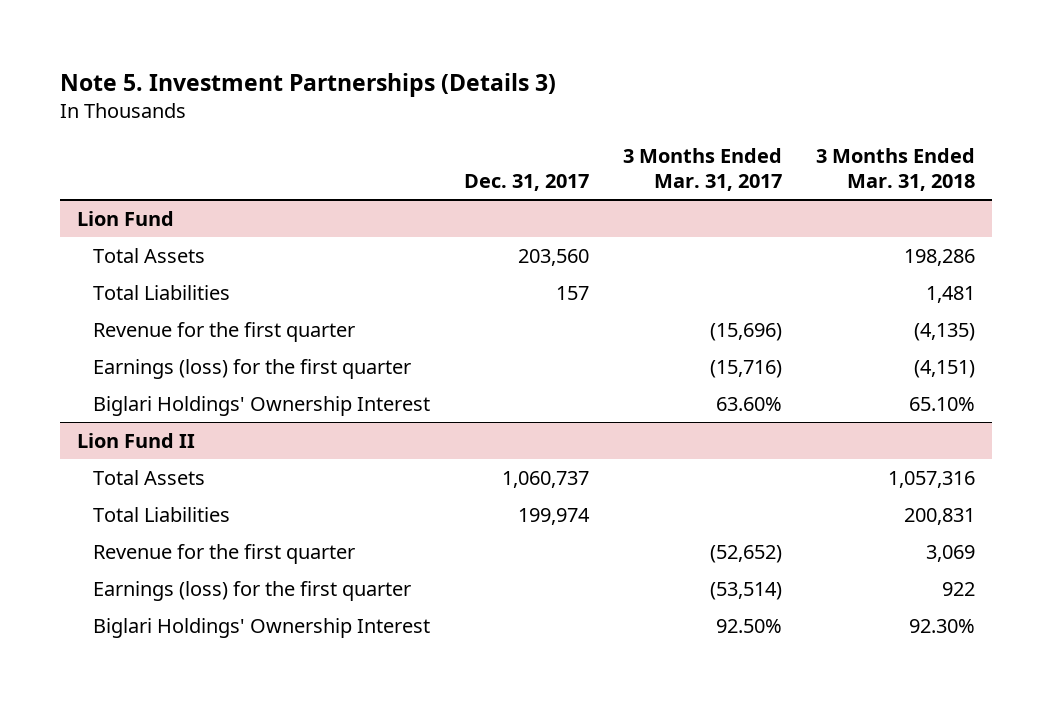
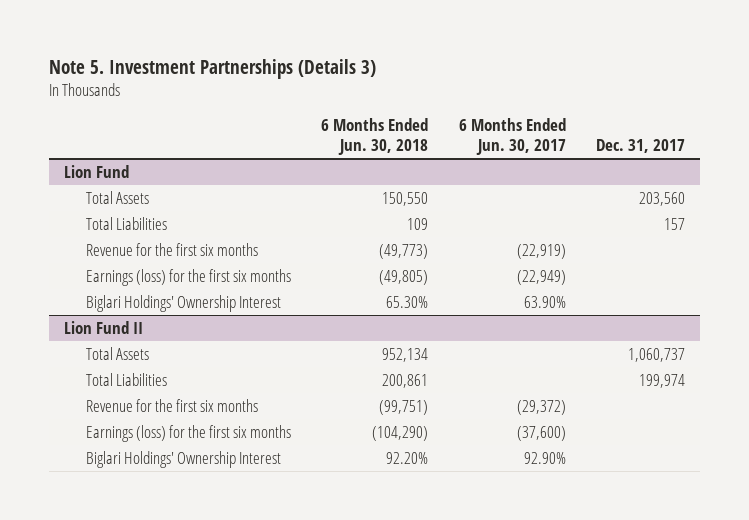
[623,148,783,191] 3 Months Ended Mar. 31, 2017 -> none
[815,148,975,191] 3 Months Ended Mar. 31, 2018 -> none
none -> [321,118,429,156] 6 Months Ended Jun. 30, 2018
none -> [458,118,566,156] 6 Months Ended Jun. 30, 2017
[93,321,356,342] Revenue for the first quarter -> [85,242,258,256] Revenue for the first six months
[93,358,412,379] Earnings (loss) for the first quarter -> [85,268,291,286] Earnings (loss) for the first six months
[93,543,356,564] Revenue for the first quarter -> [85,398,258,412] Revenue for the first six months
[93,580,412,601] Earnings (loss) for the first quarter -> [85,424,291,442] Earnings (loss) for the first six months

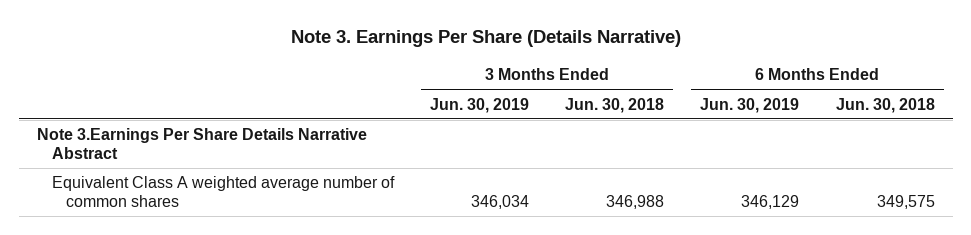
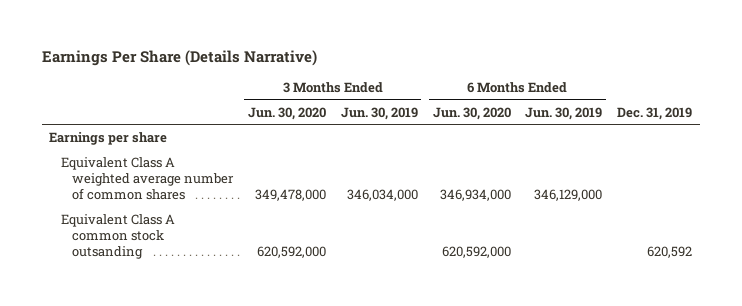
[290,30,681,48] Note 3. Earnings Per Share (Details Narrative) -> [41,50,317,67] Earnings Per Share (Details Narrative)
[565,97,665,113] Jun. 30, 2018 -> none
[835,97,935,113] Jun. 30, 2018 -> none
none -> [247,106,326,120] Jun. 30, 2020
none -> [432,106,511,120] Jun. 30, 2020
none -> [617,106,693,120] Dec. 31, 2019
[36,128,367,159] Note 3.Earnings Per Share Details Narrative Abstract -> none
none -> [49,131,168,145] Earnings per share
[470,194,529,209] 346,034 -> [346,189,418,202] 346,034,000
[741,194,800,209] 346,129 -> [534,189,603,202] 346,129,000
none -> [60,213,175,260] Equivalent Class A common stock outsanding

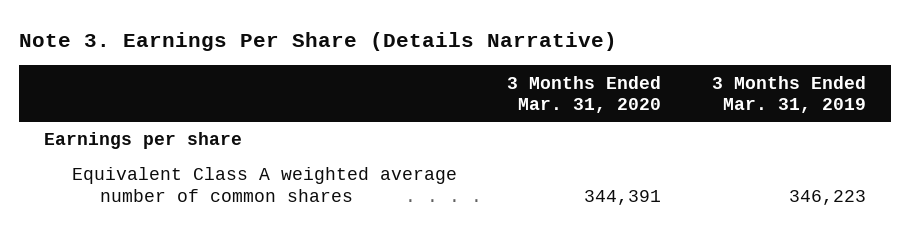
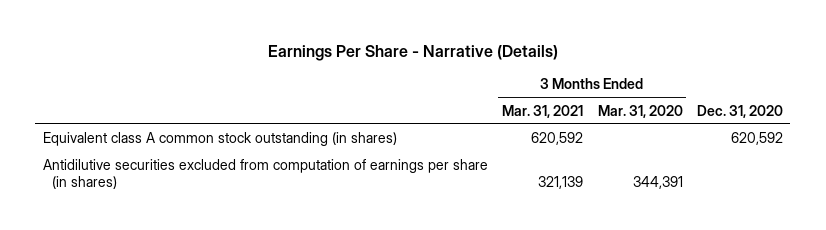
[19,32,618,52] Note 3. Earnings Per Share (Details Narrative) -> [267,44,558,61] Earnings Per Share - Narrative (Details)
[711,75,866,114] 3 Months Ended Mar. 31, 2019 -> none
none -> [502,104,584,118] Mar. 31, 2021
none -> [697,104,784,118] Dec. 31, 2020
[44,132,243,150] Earnings per share -> none
none -> [42,132,397,147] Equivalent class A common stock outstanding (in shares)
[72,167,458,202] Equivalent Class A weighted average number of common shares -> [42,159,488,189] Antidilutive securities excluded from computation of earnings per share (in shares)

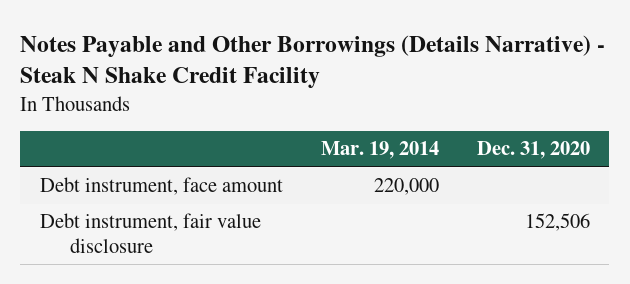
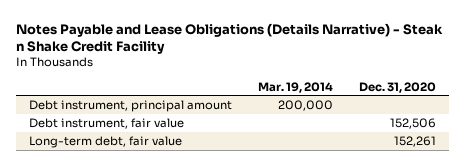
[20,34,606,89] Notes Payable and Other Borrowings (Details Narrative) - Steak N Shake Credit Facility -> [16,22,444,55] Notes Payable and Lease Obligations (Details Narrative) - Steak n Shake Credit Facility
[39,177,283,196] Debt instrument, face amount -> [29,99,233,112] Debt instrument, principal amount
[373,178,439,196] 220,000 -> [278,99,334,111] 200,000
[39,213,261,254] Debt instrument, fair value disclosure -> [29,117,185,129] Debt instrument, fair value
none -> [29,135,183,148] Long-term debt, fair value

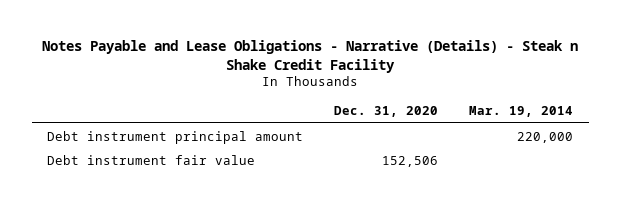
[16,22,444,55] Notes Payable and Lease Obligations (Details Narrative) - Steak n Shake Credit Facility -> [42,39,579,73] Notes Payable and Lease Obligations - Narrative (Details) - Steak n Shake Credit Facility
[29,135,183,148] Long-term debt, fair value -> none
[29,99,233,112] Debt instrument, principal amount -> [47,130,304,144] Debt instrument principal amount
[278,99,334,111] 200,000 -> [517,131,574,143] 220,000
[29,117,185,129] Debt instrument, fair value -> [47,154,256,165] Debt instrument fair value

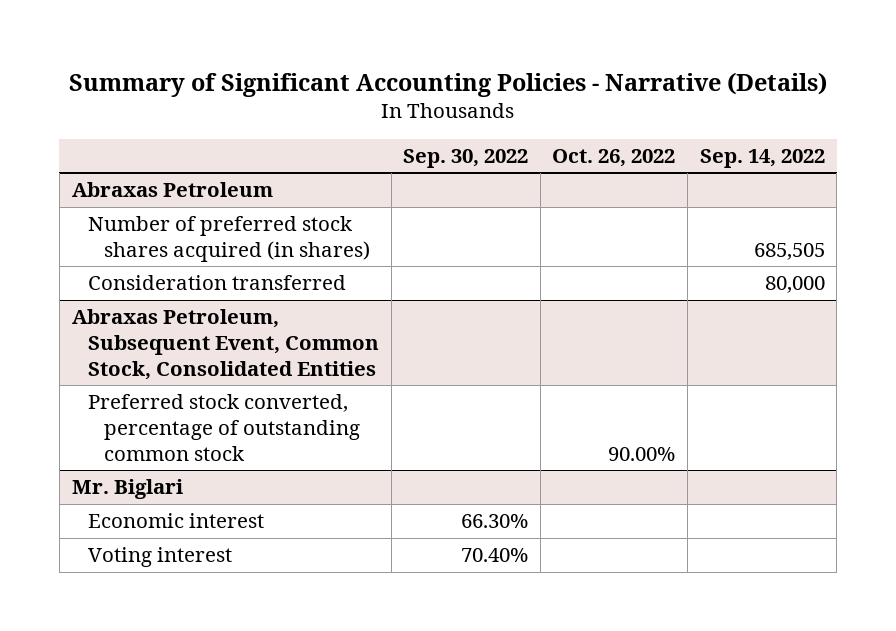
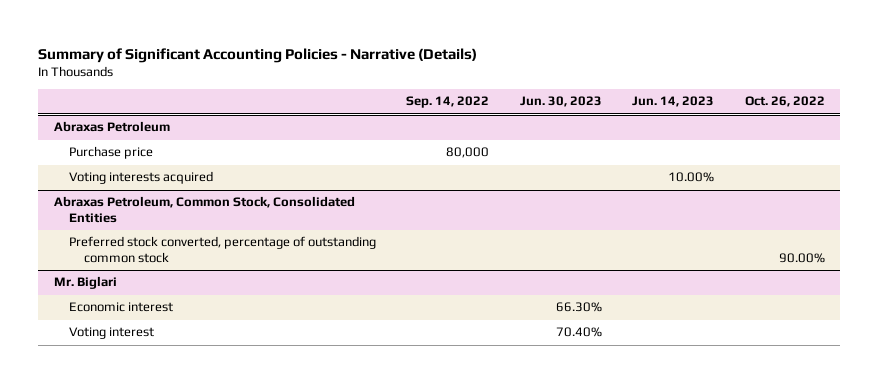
[403,148,529,168] Sep. 30, 2022 -> none
none -> [519,96,602,108] Jun. 30, 2023
none -> [632,96,715,108] Jun. 14, 2023
[87,216,371,262] Number of preferred stock shares acquired (in shares) -> none
[87,275,346,291] Consideration transferred -> [68,146,153,160] Purchase price
none -> [68,171,213,185] Voting interests acquired
[71,309,379,380] Abraxas Petroleum, Subsequent Event, Common Stock, Consolidated Entities -> [53,196,355,223] Abraxas Petroleum, Common Stock, Consolidated Entities

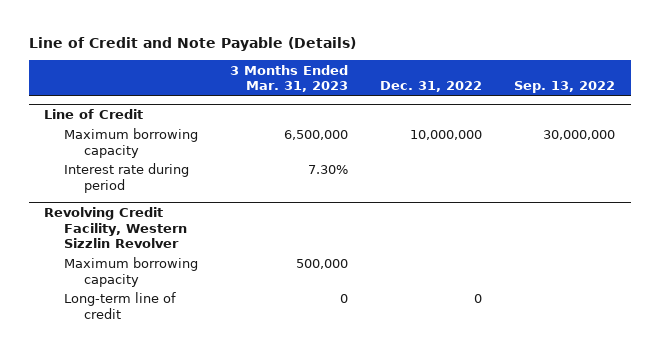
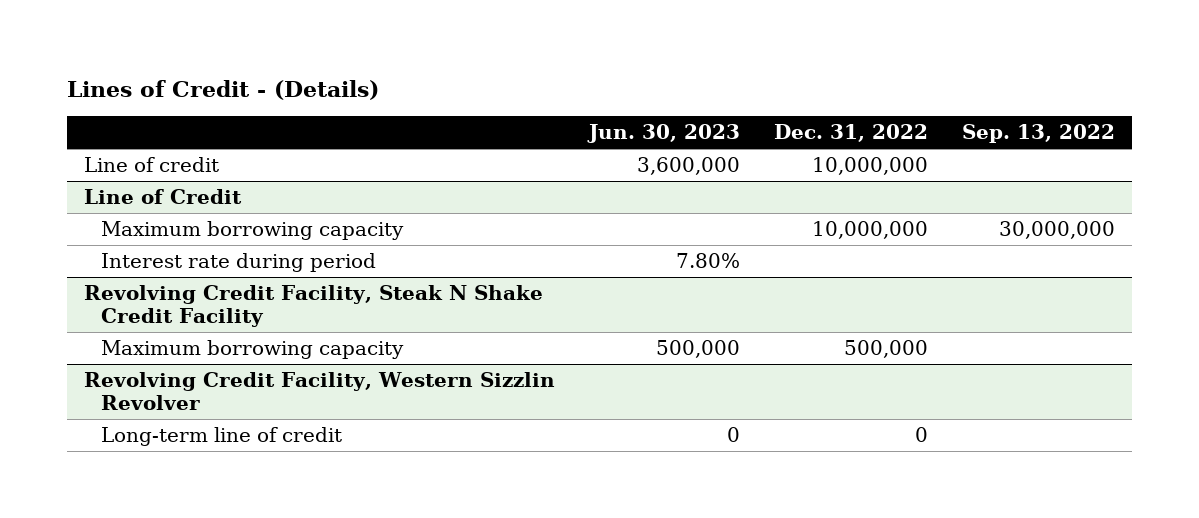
[28,36,356,51] Line of Credit and Note Payable (Details) -> [67,80,380,101] Lines of Credit - (Details)
[230,64,349,93] 3 Months Ended Mar. 31, 2023 -> none
none -> [587,124,741,144] Jun. 30, 2023
none -> [84,156,220,172] Line of credit
none -> [84,284,544,327] Revolving Credit Facility, Steak N Shake Credit Facility
none -> [100,339,404,359] Maximum borrowing capacity
[64,257,199,288] Maximum borrowing capacity -> none

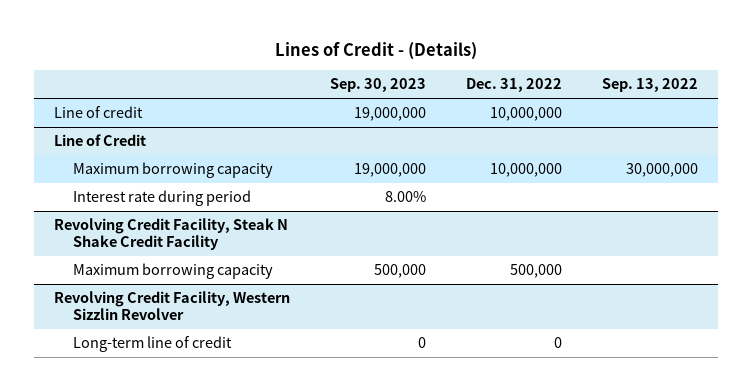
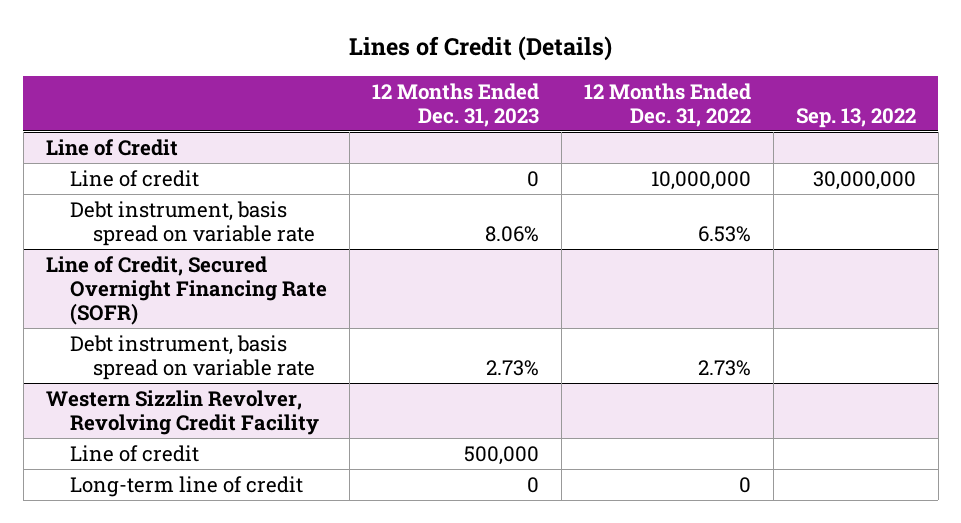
[275,41,478,60] Lines of Credit - (Details) -> [348,36,612,62] Lines of Credit (Details)
[330,78,427,93] Sep. 30, 2023 -> none
[466,78,563,93] Dec. 31, 2022 -> none
none -> [371,82,539,127] 12 Months Ended Dec. 31, 2023
none -> [583,82,751,127] 12 Months Ended Dec. 31, 2022
[53,106,143,119] Line of credit -> none
[72,190,251,207] Interest rate during period -> none
[53,218,288,251] Revolving Credit Facility, Steak N Shake Credit Facility -> none
[72,263,273,280] Maximum borrowing capacity -> none
[72,162,273,179] Maximum borrowing capacity -> [69,170,199,188] Line of credit
none -> [69,201,316,246] Debt instrument, basis spread on variable rate
none -> [45,256,327,325] Line of Credit, Secured Overnight Financing Rate (SOFR)
none -> [69,335,316,380] Debt instrument, basis spread on variable rate
[53,291,290,321] Revolving Credit Facility, Western Sizzlin Revolver -> [45,390,319,435] Western Sizzlin Revolver, Revolving Credit Facility
none -> [69,445,199,463] Line of credit

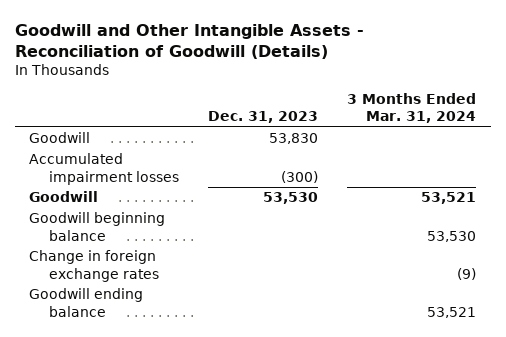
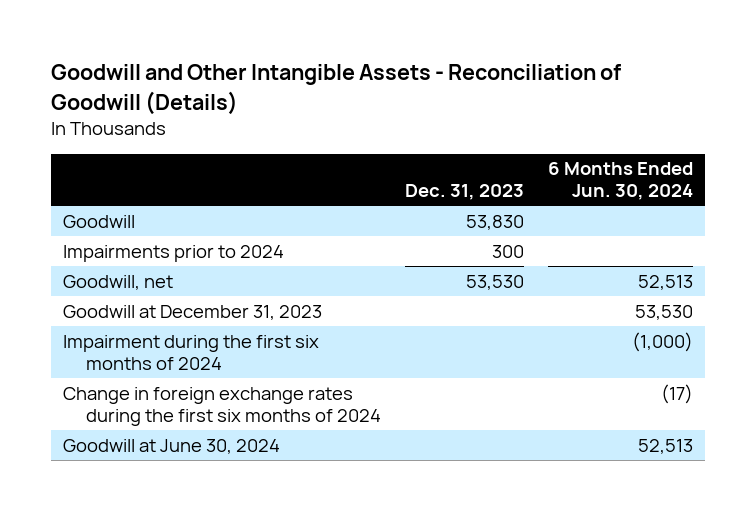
[347,92,477,124] 3 Months Ended Mar. 31, 2024 -> none
none -> [547,162,693,201] 6 Months Ended Jun. 30, 2024
[29,153,180,185] Accumulated impairment losses -> none
[29,250,160,282] Change in foreign exchange rates -> none
none -> [63,244,285,262] Impairments prior to 2024
[29,191,99,203] Goodwill -> [63,274,174,290] Goodwill, net
[29,212,166,241] Goodwill beginning balance -> [63,304,323,320] Goodwill at December 31, 2023
none -> [63,334,320,370] Impairment during the first six months of 2024
none -> [63,386,381,426] Change in foreign exchange rates during the first six months of 2024
[29,288,144,317] Goodwill ending balance -> [63,438,281,454] Goodwill at June 30, 2024

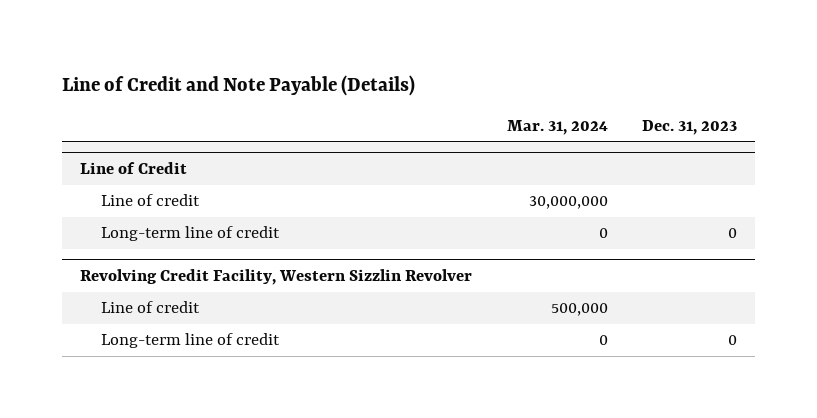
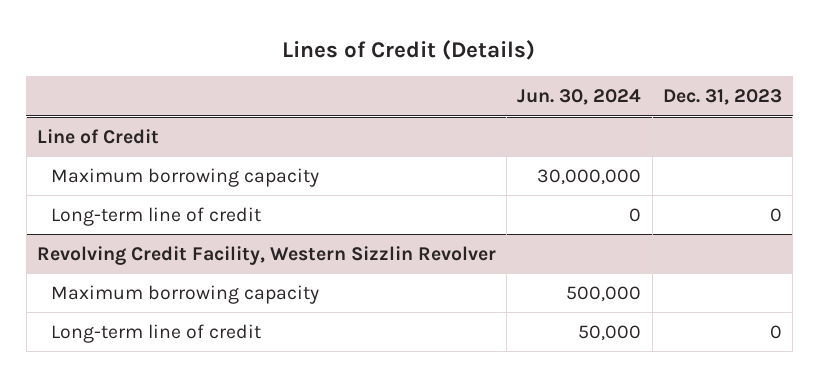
[62,75,416,97] Line of Credit and Note Payable (Details) -> [282,39,536,60] Lines of Credit (Details)
[506,119,608,135] Mar. 31, 2024 -> none
none -> [517,89,642,106] Jun. 30, 2024
[101,194,201,207] Line of credit -> [51,167,320,187] Maximum borrowing capacity
[101,301,201,314] Line of credit -> [51,284,320,304] Maximum borrowing capacity

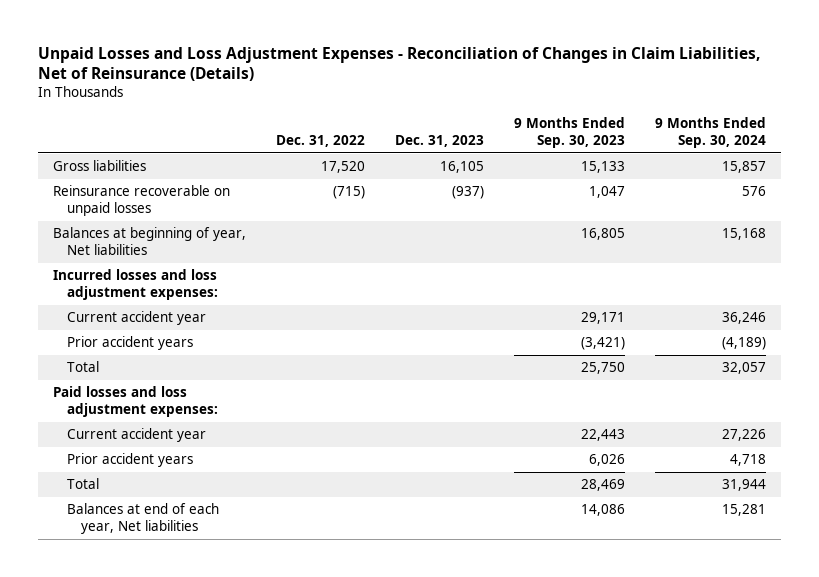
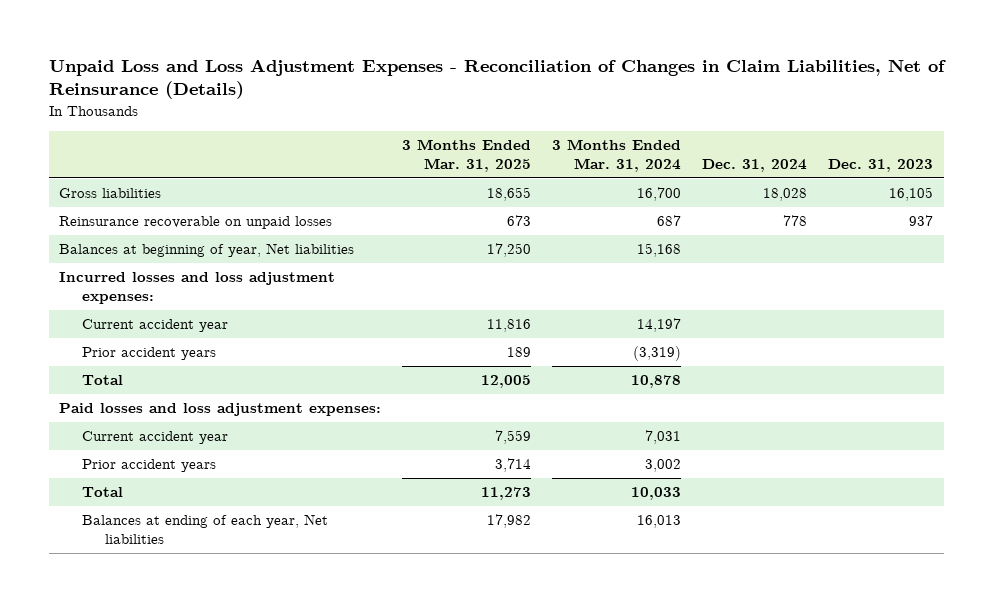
[38,46,761,82] Unpaid Losses and Loss Adjustment Expenses - Reconciliation of Changes in Claim Liabilities, Net of Reinsurance (Details) -> [48,59,946,100] Unpaid Loss and Loss Adjustment Expenses - Reconciliation of Changes in Claim Liabilities, Net of Reinsurance (Details)
[276,134,366,147] Dec. 31, 2022 -> none
[514,116,626,148] 9 Months Ended Sep. 30, 2023 -> none
[655,116,767,148] 9 Months Ended Sep. 30, 2024 -> none
none -> [402,139,532,172] 3 Months Ended Mar. 31, 2025
none -> [552,139,682,172] 3 Months Ended Mar. 31, 2024
none -> [702,158,808,172] Dec. 31, 2024
[452,186,485,200] (937) -> [909,215,934,227] 937
[66,503,219,535] Balances at end of each year, Net liabilities -> [82,514,329,544] Balances at ending of each year, Net liabilities

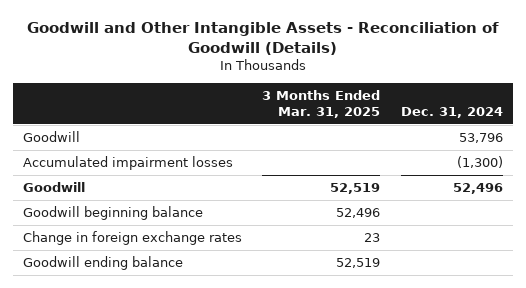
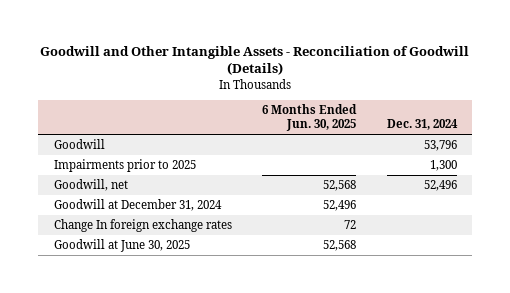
[262,90,381,118] 3 Months Ended Mar. 31, 2025 -> none
none -> [262,104,358,132] 6 Months Ended Jun. 30, 2025
[23,156,234,171] Accumulated impairment losses -> none
none -> [53,159,196,173] Impairments prior to 2025
[23,182,86,193] Goodwill -> [53,179,128,192] Goodwill, net
[23,206,204,221] Goodwill beginning balance -> [53,199,222,212] Goodwill at December 31, 2024
[23,231,243,246] Change in foreign exchange rates -> [53,219,232,233] Change In foreign exchange rates
[23,256,184,271] Goodwill ending balance -> [53,239,190,253] Goodwill at June 30, 2025

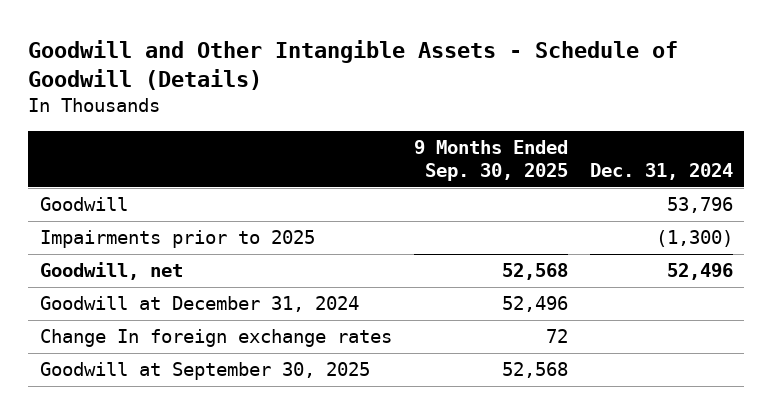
[40,45,470,76] Goodwill and Other Intangible Assets - Reconciliation of Goodwill (Details) -> [28,39,679,90] Goodwill and Other Intangible Assets - Schedule of Goodwill (Details)
[262,104,358,132] 6 Months Ended Jun. 30, 2025 -> none
none -> [413,140,568,182] 9 Months Ended Sep. 30, 2025
[429,160,457,172] 1,300 -> [656,230,734,248] (1,300)
[53,239,190,253] Goodwill at June 30, 2025 -> [39,362,370,381] Goodwill at September 30, 2025

